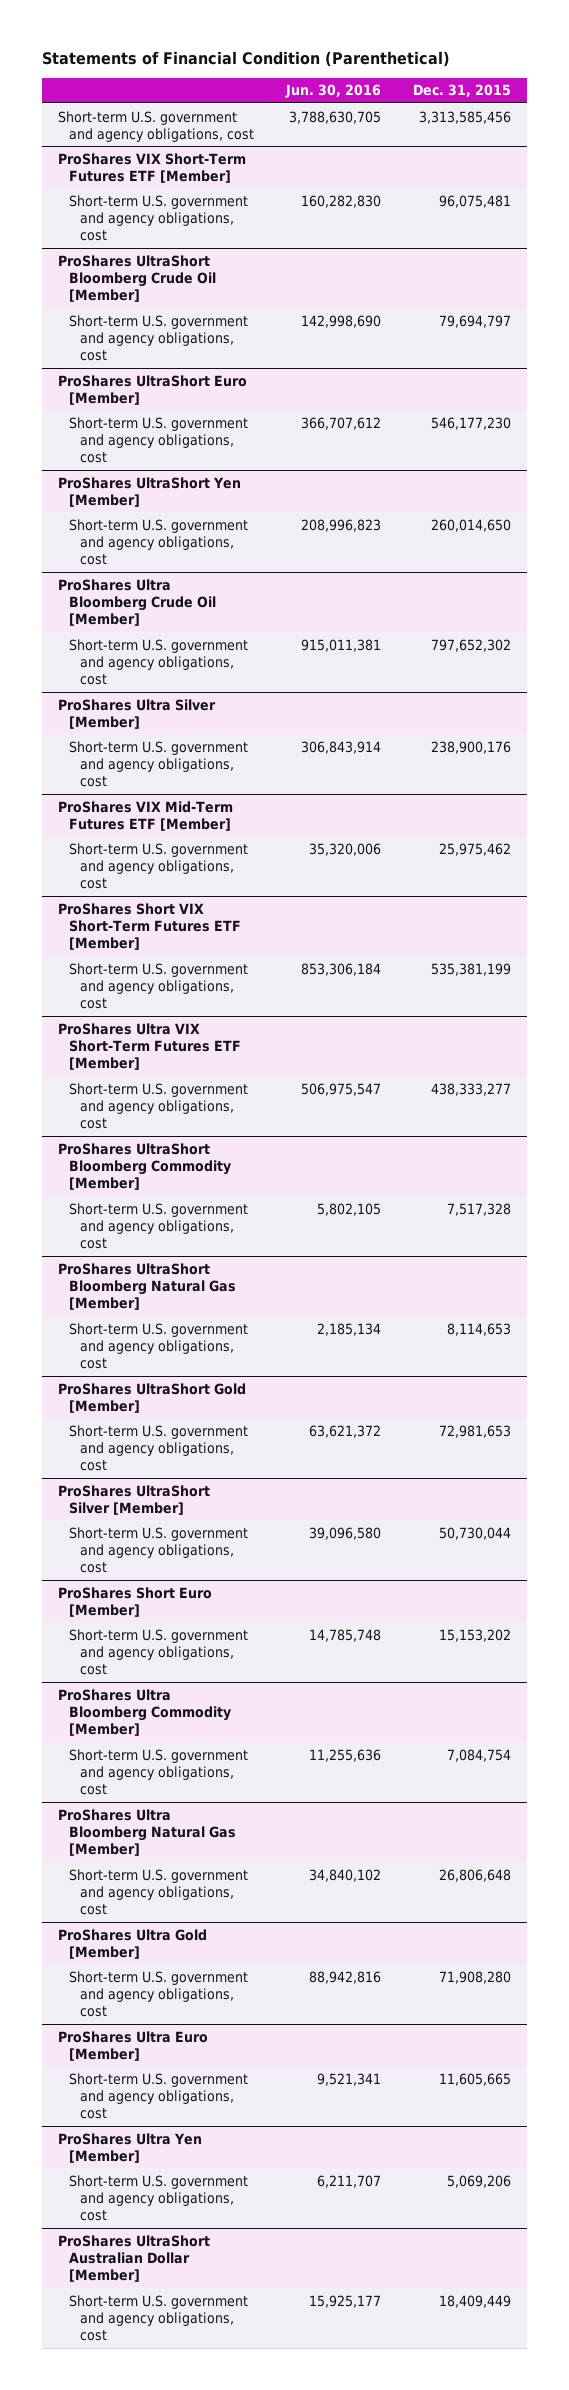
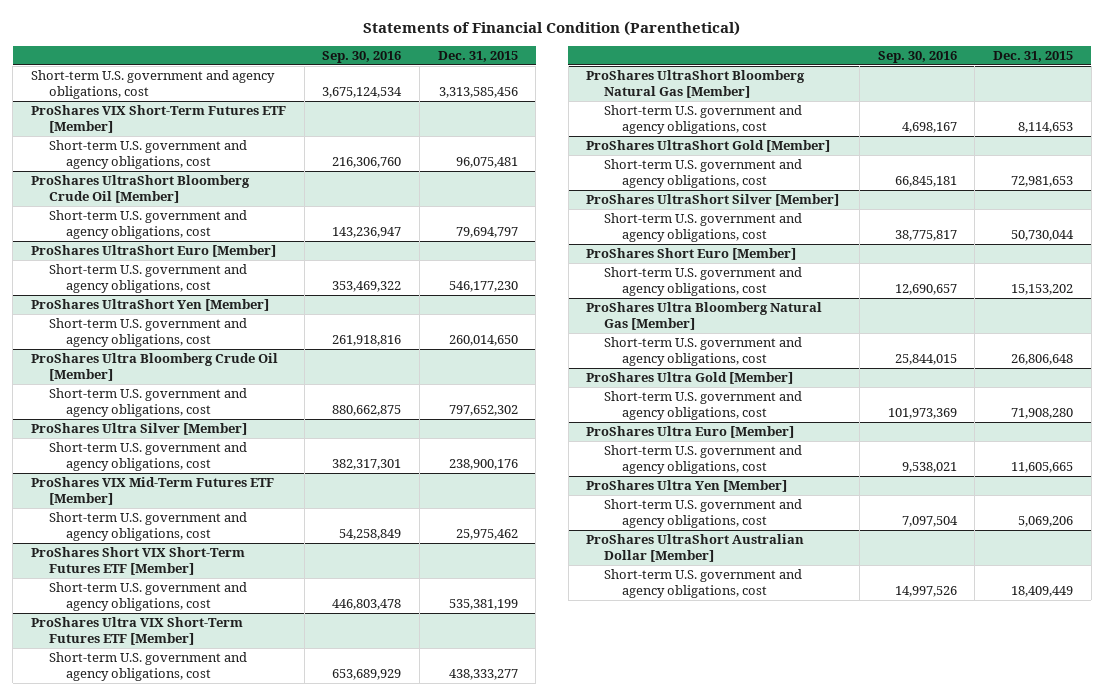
[284,84,381,99] Jun. 30, 2016 -> none
none -> [322,50,402,63] Sep. 30, 2016
[58,1142,232,1191] ProShares UltraShort Bloomberg Commodity [Member] -> none
[69,1202,249,1250] Short-term U.S. government and agency obligations, cost -> none
[58,1688,232,1737] ProShares Ultra Bloomberg Commodity [Member] -> none
[69,1748,249,1796] Short-term U.S. government and agency obligations, cost -> none

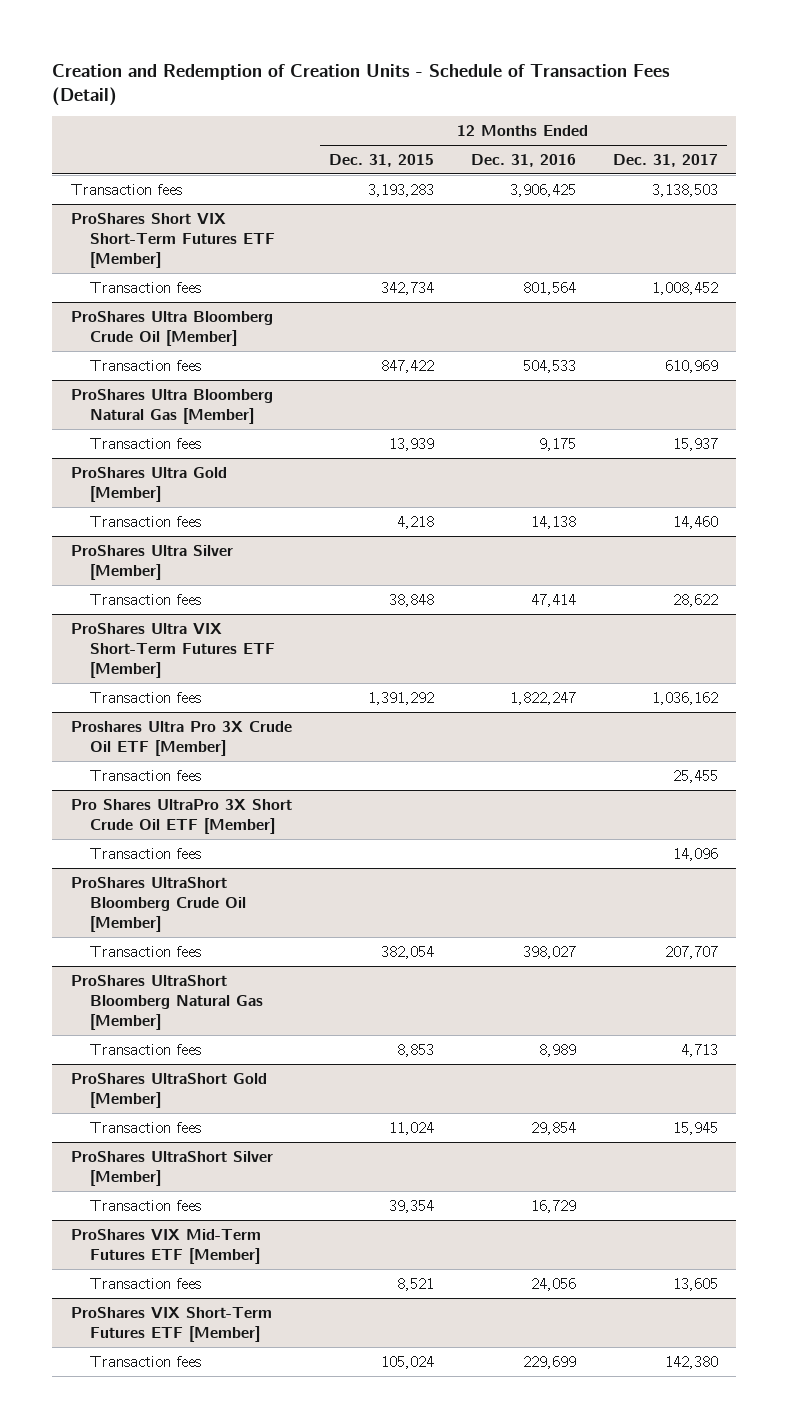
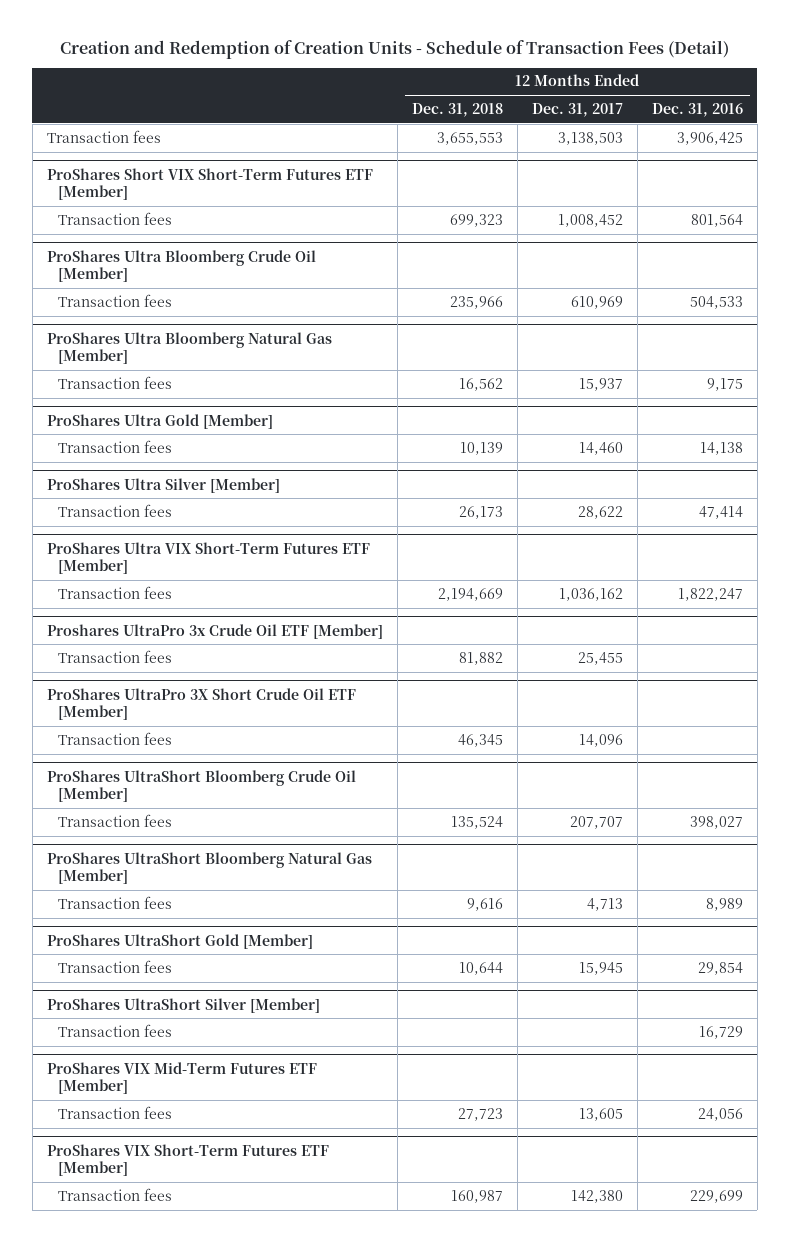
[328,153,434,167] Dec. 31, 2015 -> none
none -> [411,103,503,118] Dec. 31, 2018
[70,720,292,756] Proshares Ultra Pro 3X Crude Oil ETF [Member] -> [46,623,383,639] Proshares UltraPro 3x Crude Oil ETF [Member]
[70,798,292,834] Pro Shares UltraPro 3X Short Crude Oil ETF [Member] -> [46,687,356,720] ProShares UltraPro 3X Short Crude Oil ETF [Member]

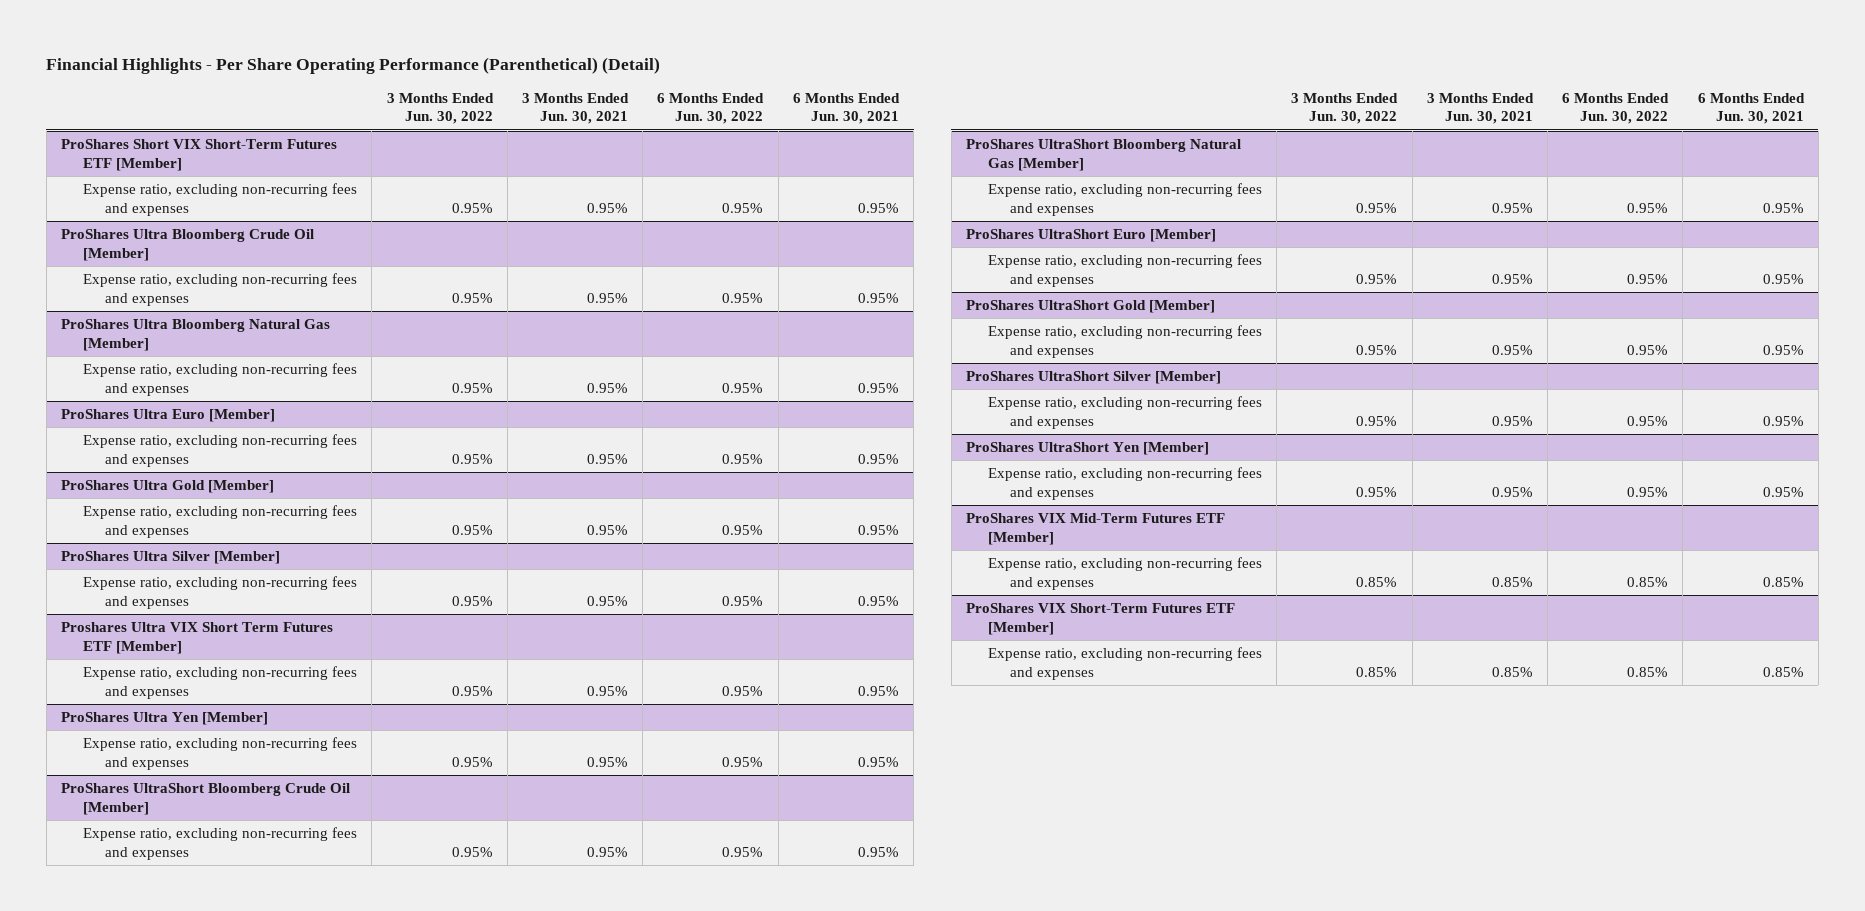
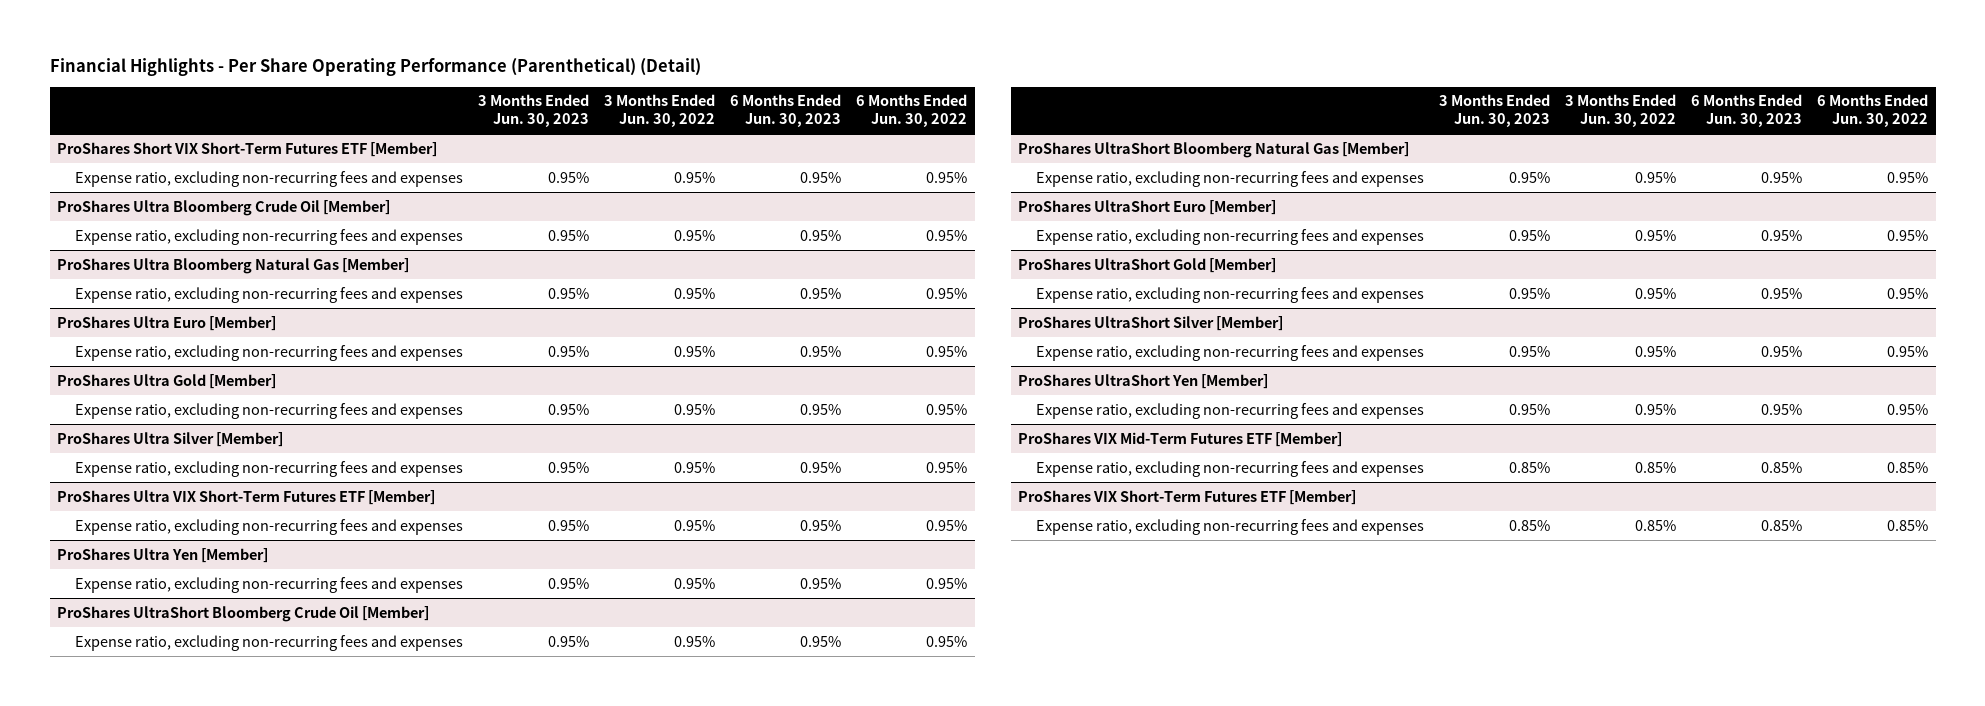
[522,92,630,125] 3 Months Ended Jun. 30, 2021 -> none
[792,92,900,125] 6 Months Ended Jun. 30, 2021 -> none
none -> [478,94,590,128] 3 Months Ended Jun. 30, 2023
none -> [730,94,842,128] 6 Months Ended Jun. 30, 2023
[61,621,334,654] Proshares Ultra VIX Short Term Futures ETF [Member] -> [57,489,436,505] ProShares Ultra VIX Short-Term Futures ETF [Member]

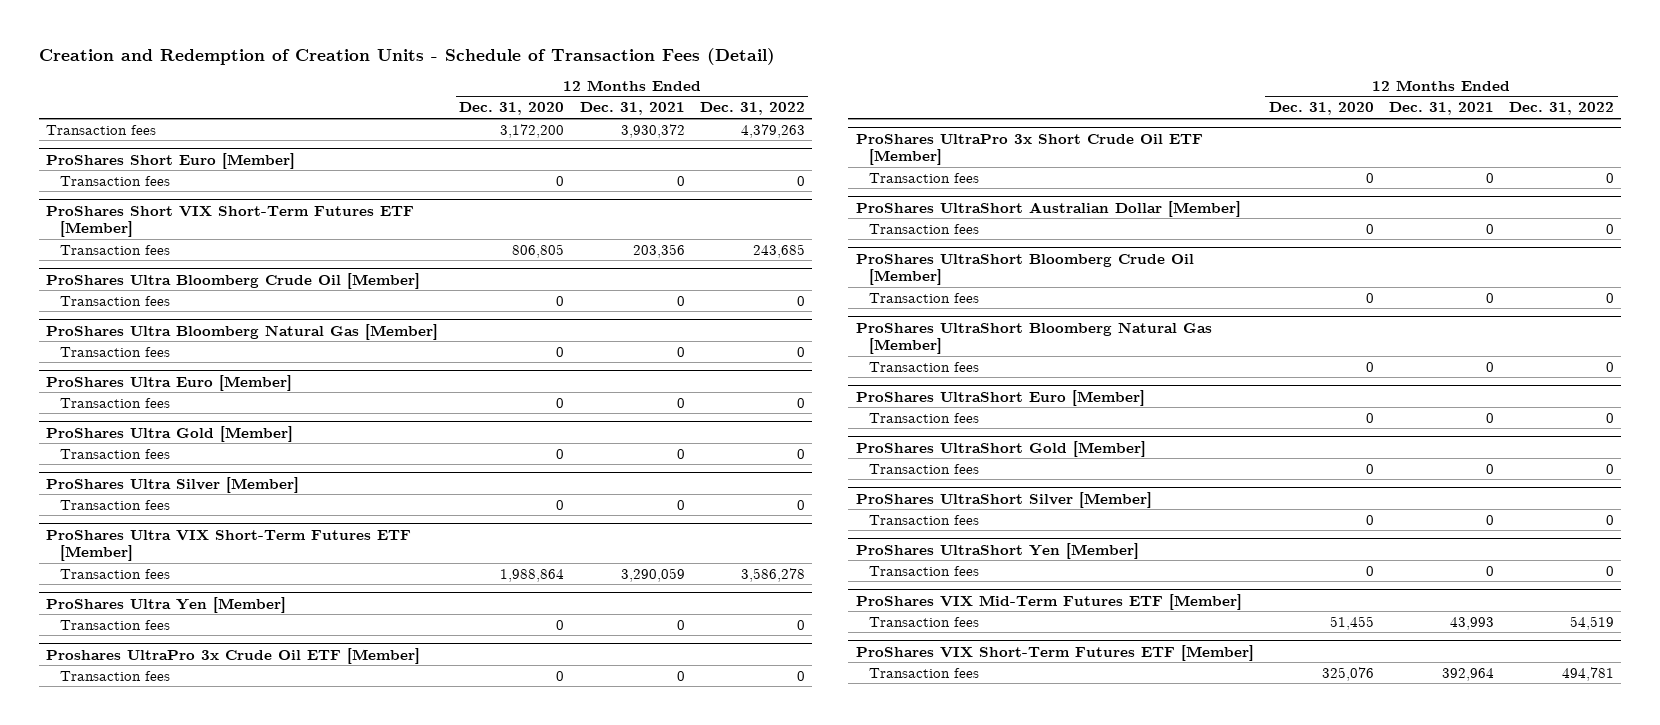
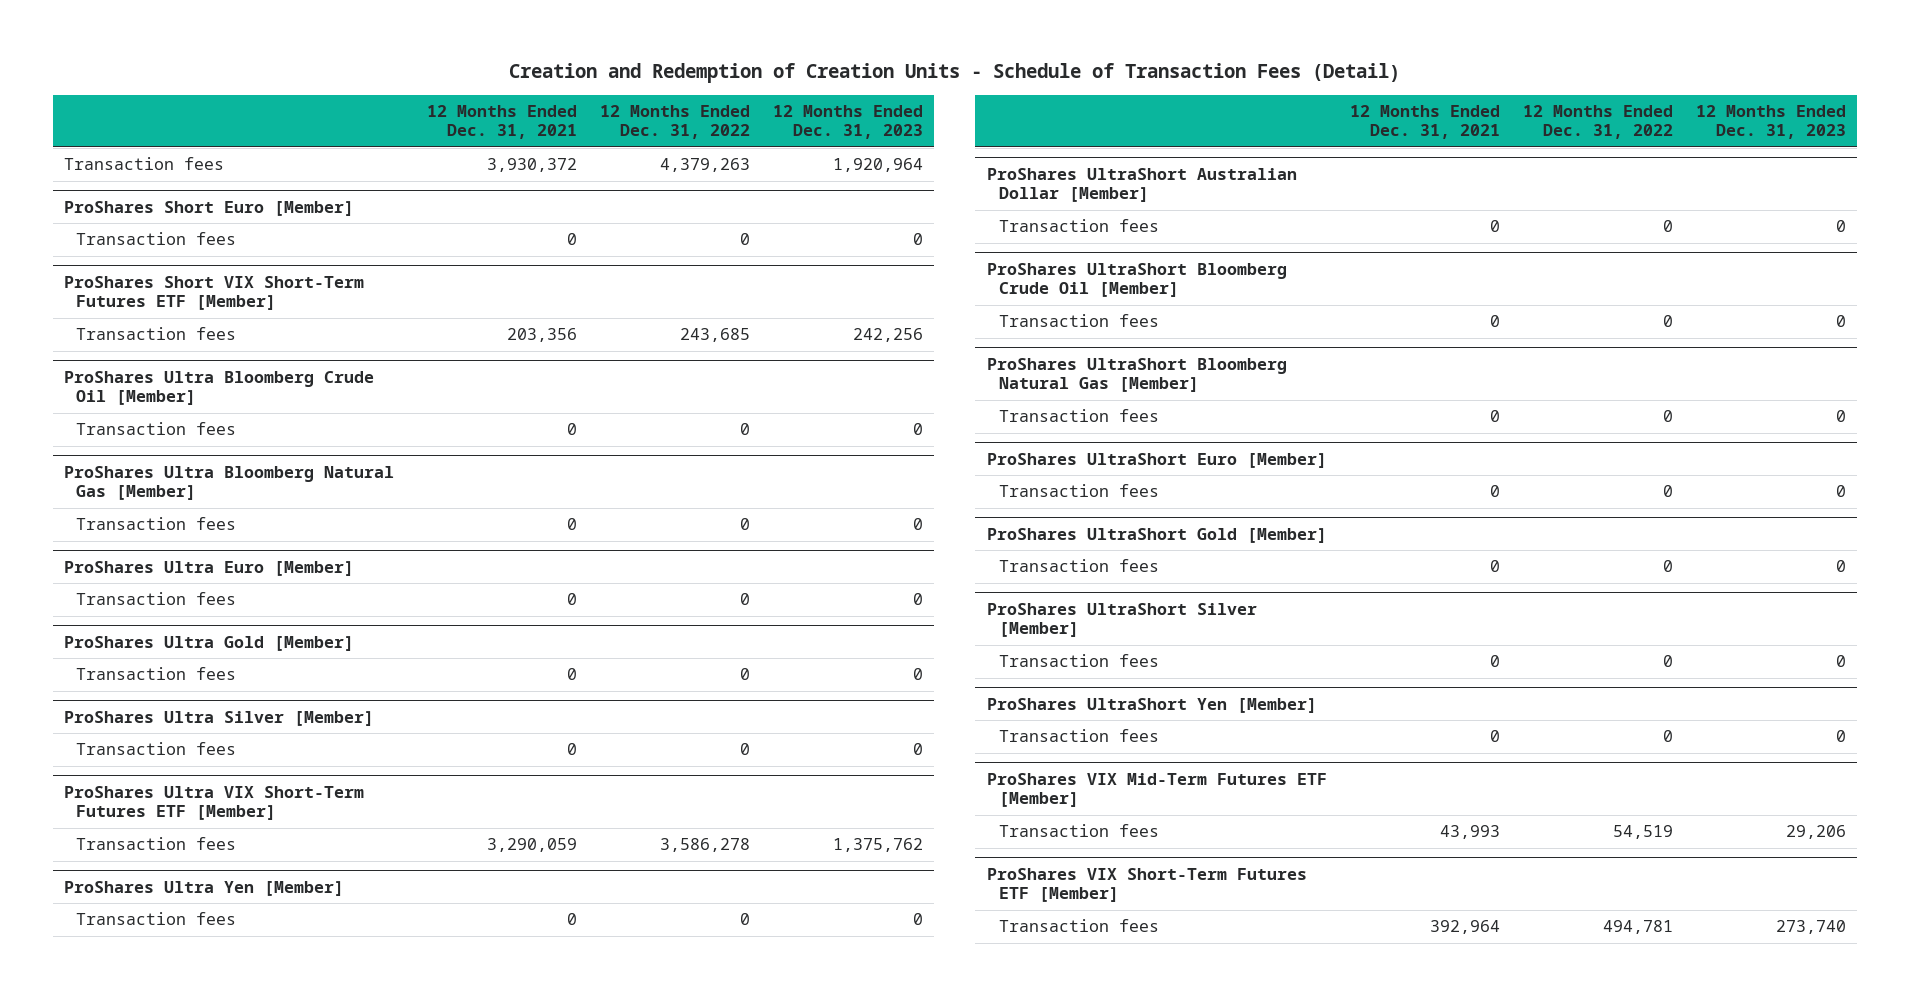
[459,102,565,116] Dec. 31, 2020 -> none
none -> [772,104,923,140] 12 Months Ended Dec. 31, 2023
[46,647,421,664] Proshares UltraPro 3x Crude Oil ETF [Member] -> none
[59,670,170,681] Transaction fees -> none
[855,133,1203,166] ProShares UltraPro 3x Short Crude Oil ETF [Member] -> none
[869,172,980,183] Transaction fees -> none

